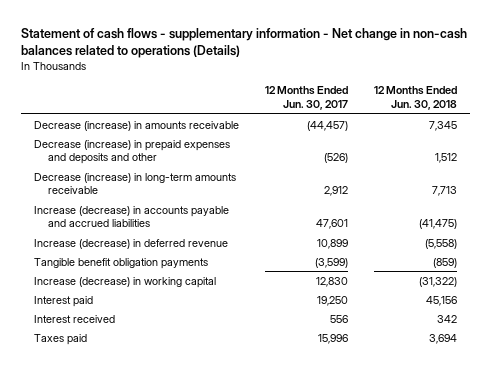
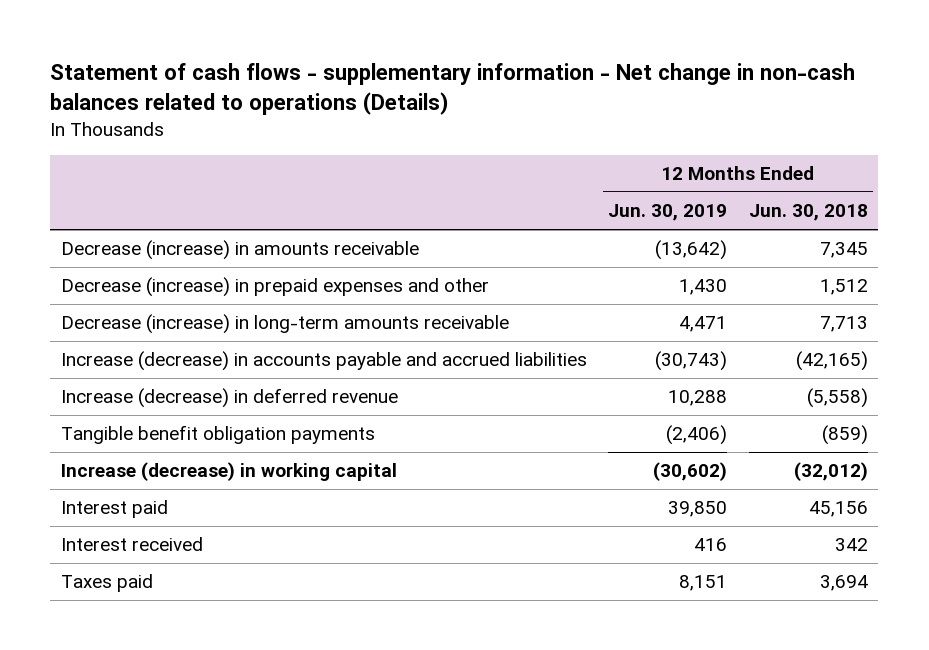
[264,86,348,111] 12 Months Ended Jun. 30, 2017 -> none
none -> [608,204,728,222] Jun. 30, 2019
[33,139,230,165] Decrease (increase) in prepaid expenses and deposits and other -> [60,277,489,298] Decrease (increase) in prepaid expenses and other
[418,219,457,230] (41,475) -> [795,351,868,372] (42,165)
[418,276,457,287] (31,322) -> [793,462,868,482] (32,012)

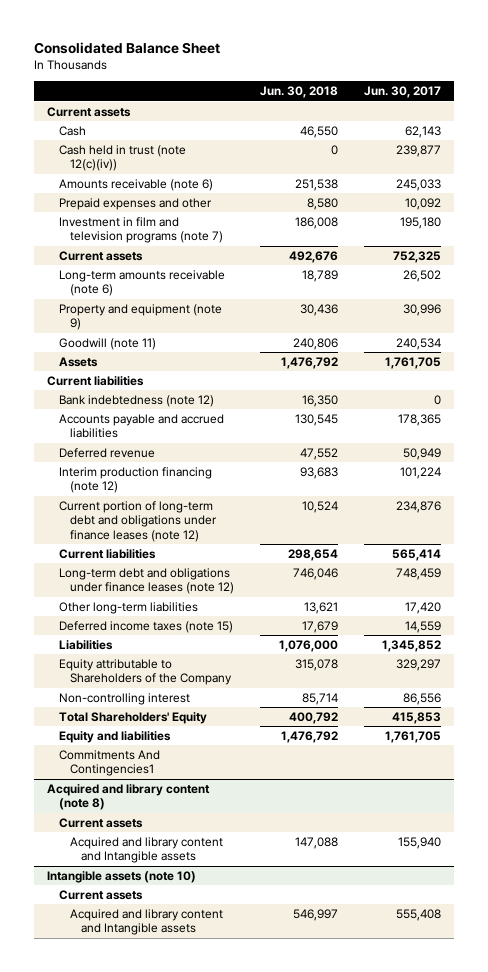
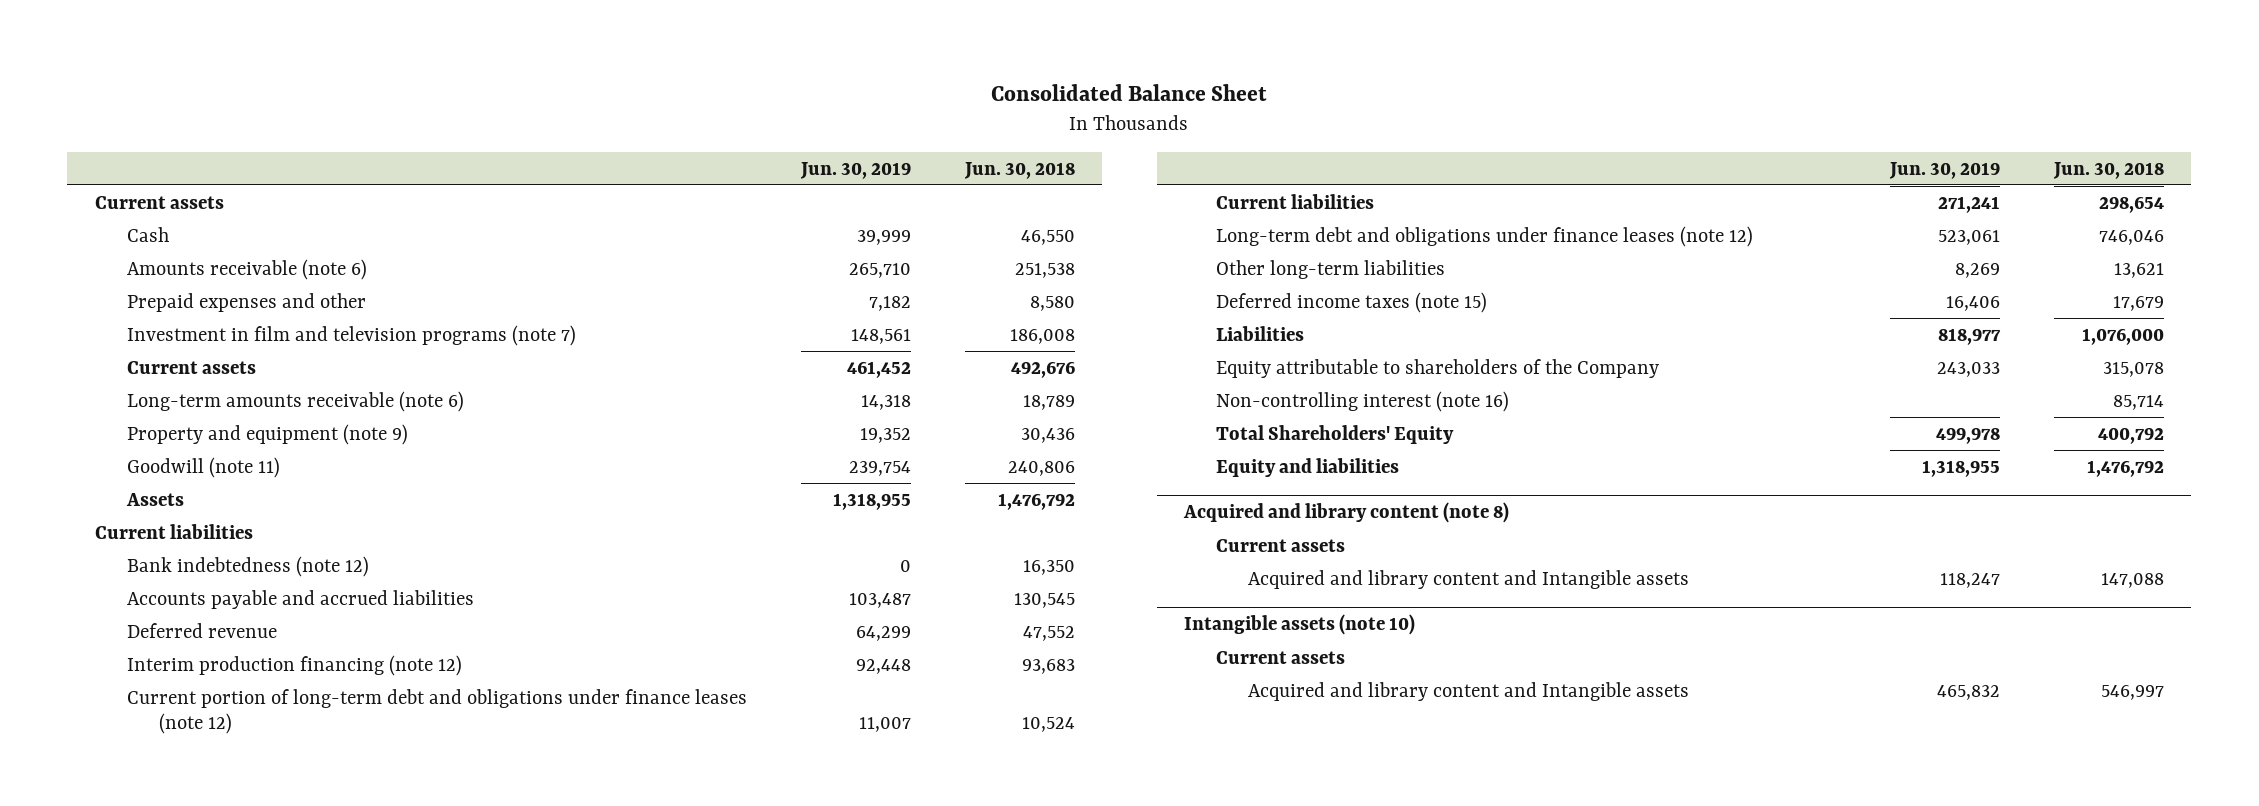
[364,86,442,99] Jun. 30, 2017 -> none
none -> [800,161,912,179] Jun. 30, 2019
[58,144,186,172] Cash held in trust (note 12(c)(iv)) -> none
[58,658,232,686] Equity attributable to Shareholders of the Company -> [1215,358,1659,378] Equity attributable to shareholders of the Company
[58,692,190,705] Non-controlling interest -> [1215,390,1509,412] Non-controlling interest (note 16)
[58,749,160,777] Commitments And Contingencies1 -> none

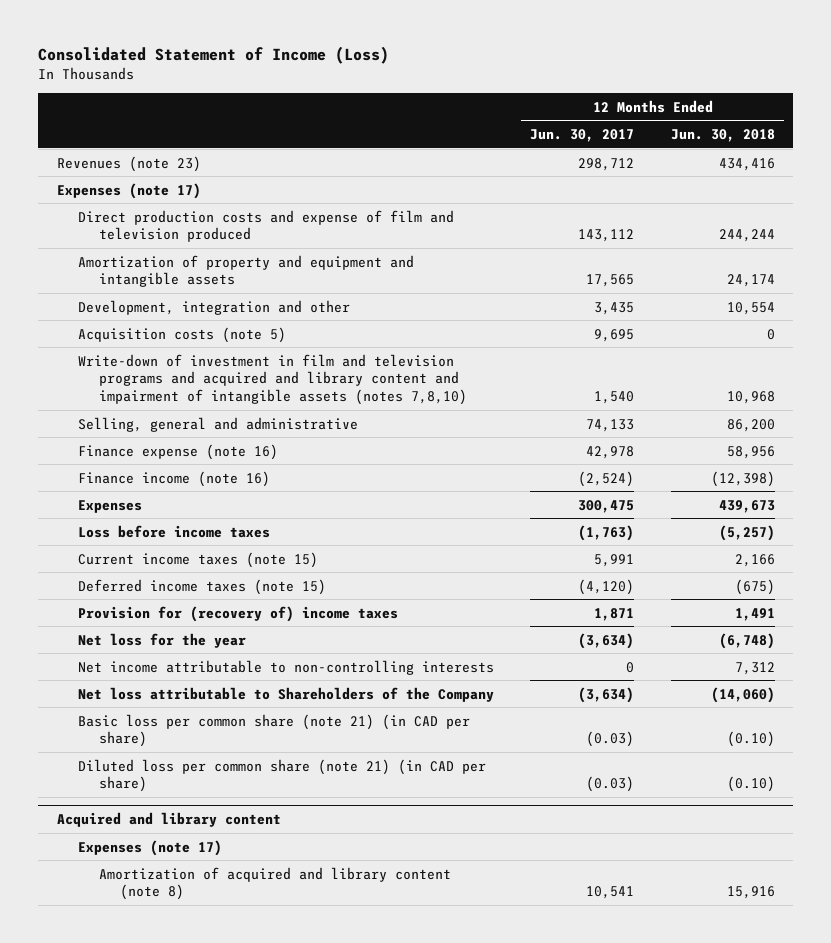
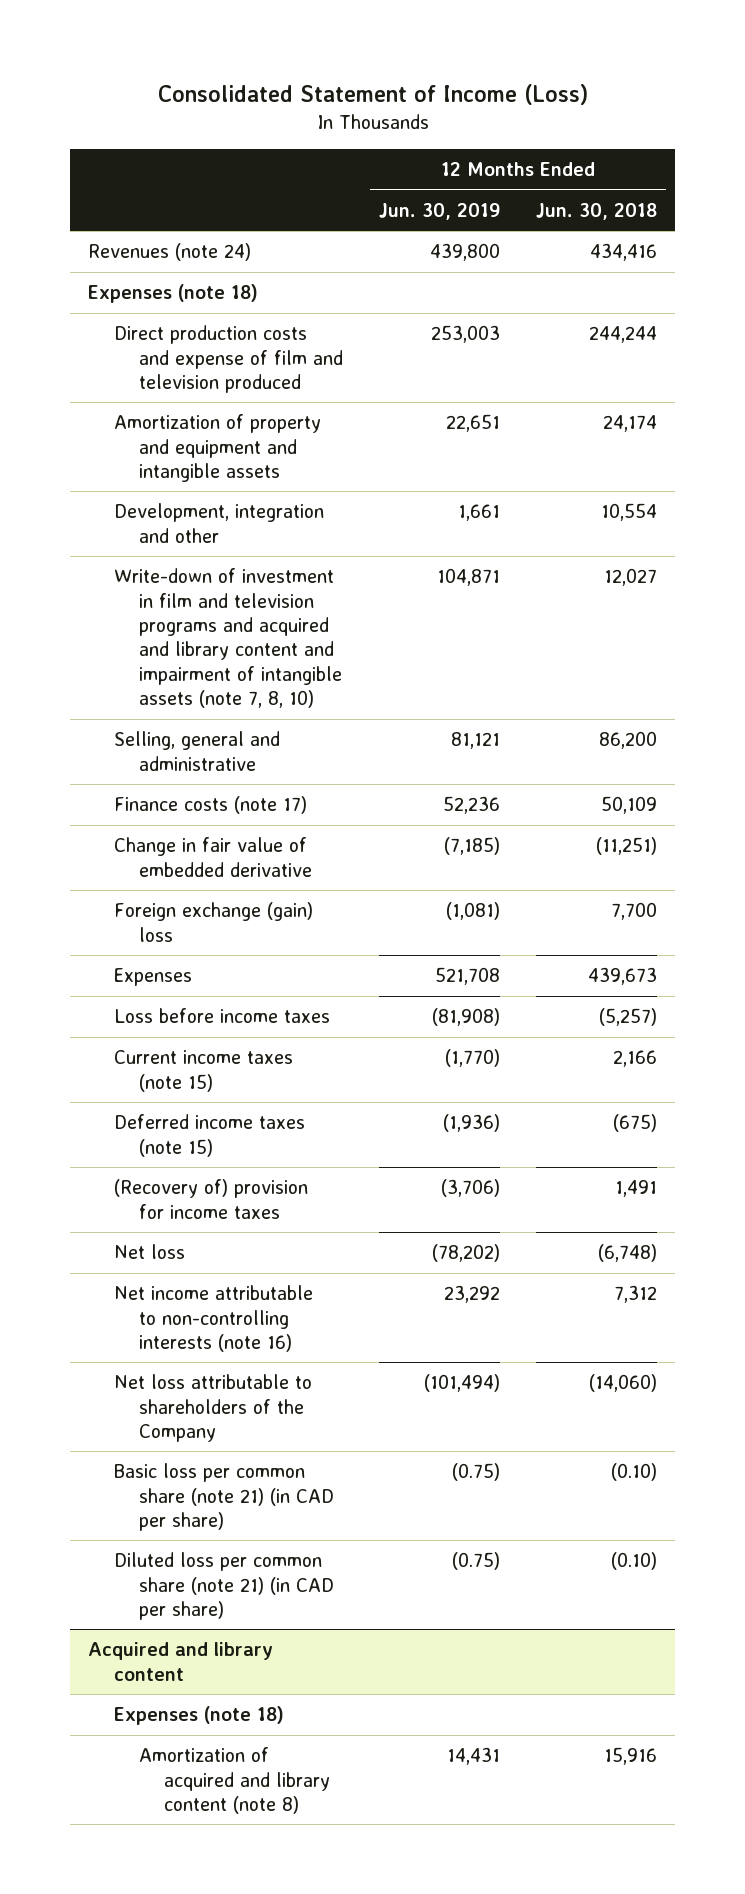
[530,129,635,143] Jun. 30, 2017 -> none
none -> [378,202,500,220] Jun. 30, 2019
[56,155,201,172] Revenues (note 23) -> [88,243,252,262] Revenues (note 24)
[56,182,201,199] Expenses (note 17) -> [88,284,259,304] Expenses (note 18)
[77,326,286,343] Acquisition costs (note 5) -> none
[77,353,468,406] Write-down of investment in film and television programs and acquired and library content and impairment of intangible assets (notes 7,8,10) -> [113,568,342,709] Write-down of investment in film and television programs and acquired and library content and impairment of intangible assets (note 7, 8, 10)
[726,391,775,405] 10,968 -> [603,568,657,587] 12,027
[77,470,270,487] Finance income (note 16) -> none
[77,443,278,460] Finance expense (note 16) -> [113,796,307,815] Finance costs (note 17)
[726,445,775,459] 58,956 -> [600,796,657,815] 50,109
none -> [113,837,312,877] Change in fair value of embedded derivative
none -> [113,902,313,942] Foreign exchange (gain) loss
[77,605,398,622] Provision for (recovery of) income taxes -> [113,1179,308,1219] (Recovery of) provision for income taxes
[77,632,246,648] Net loss for the year -> [113,1244,185,1260] Net loss
[77,659,494,675] Net income attributable to non-controlling interests -> [113,1285,313,1353] Net income attributable to non-controlling interests (note 16)
[77,686,494,702] Net loss attributable to Shareholders of the Company -> [113,1374,312,1443] Net loss attributable to shareholders of the Company
[77,839,222,856] Expenses (note 17) -> [113,1706,284,1726] Expenses (note 18)

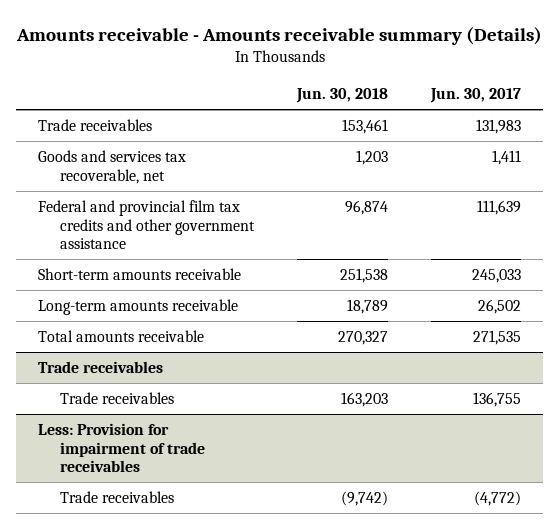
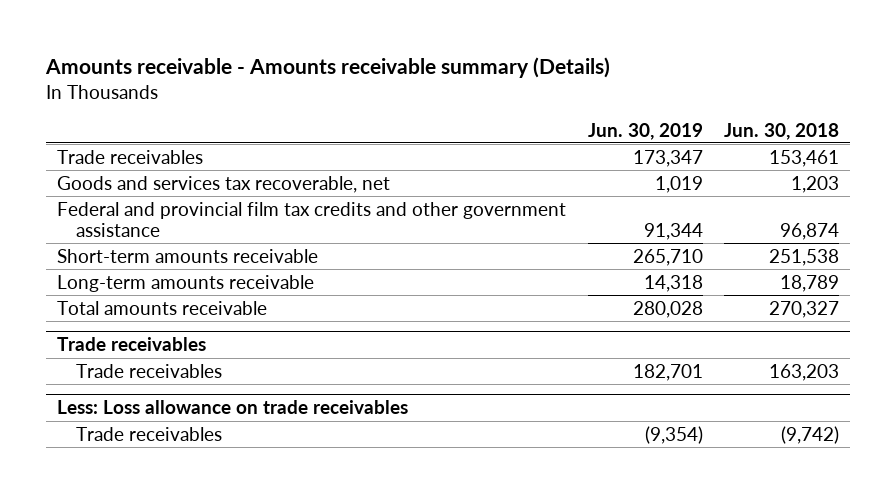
[430,88,522,104] Jun. 30, 2017 -> none
none -> [587,122,703,140] Jun. 30, 2019
[37,422,205,473] Less: Provision for impairment of trade receivables -> [56,400,408,415] Less: Loss allowance on trade receivables

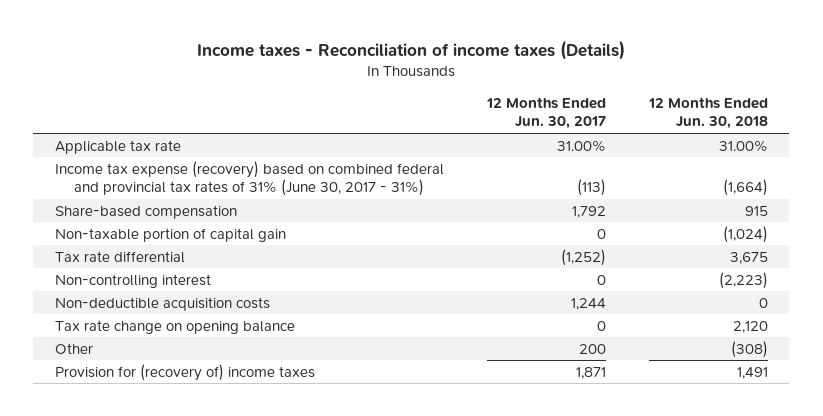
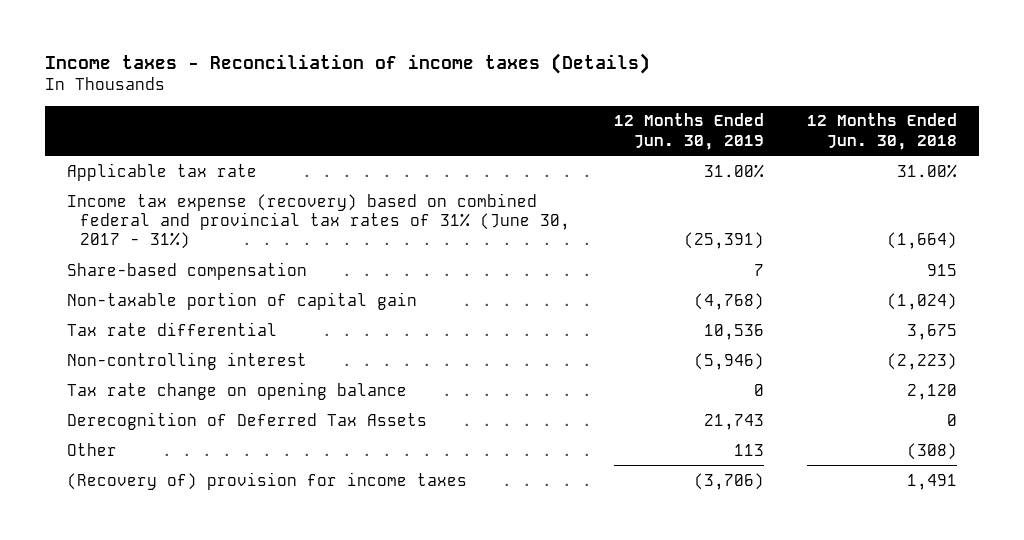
[485,97,606,130] 12 Months Ended Jun. 30, 2017 -> none
none -> [613,113,764,150] 12 Months Ended Jun. 30, 2019
[54,296,270,311] Non-deductible acquisition costs -> none
none -> [66,411,427,430] Derecognition of Deferred Tax Assets
[54,363,315,381] Provision for (recovery of) income taxes -> [66,471,467,490] (Recovery of) provision for income taxes

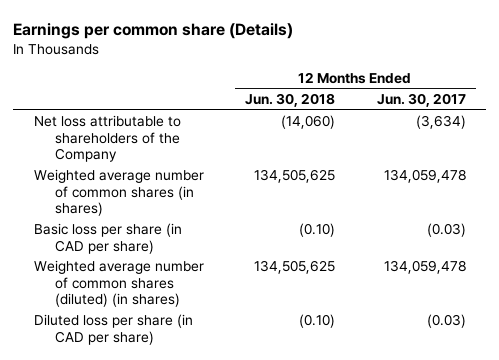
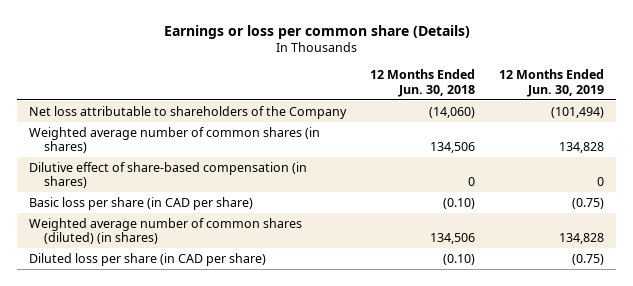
[13,22,294,39] Earnings per common share (Details) -> [163,24,470,39] Earnings or loss per common share (Details)
[376,93,466,108] Jun. 30, 2017 -> none
none -> [499,69,605,97] 12 Months Ended Jun. 30, 2019
[254,169,336,184] 134,505,625 -> [430,142,476,154] 134,506
none -> [28,161,307,189] Dilutive effect of share-based compensation (in shares)
[254,260,336,275] 134,505,625 -> [430,233,476,245] 134,506

